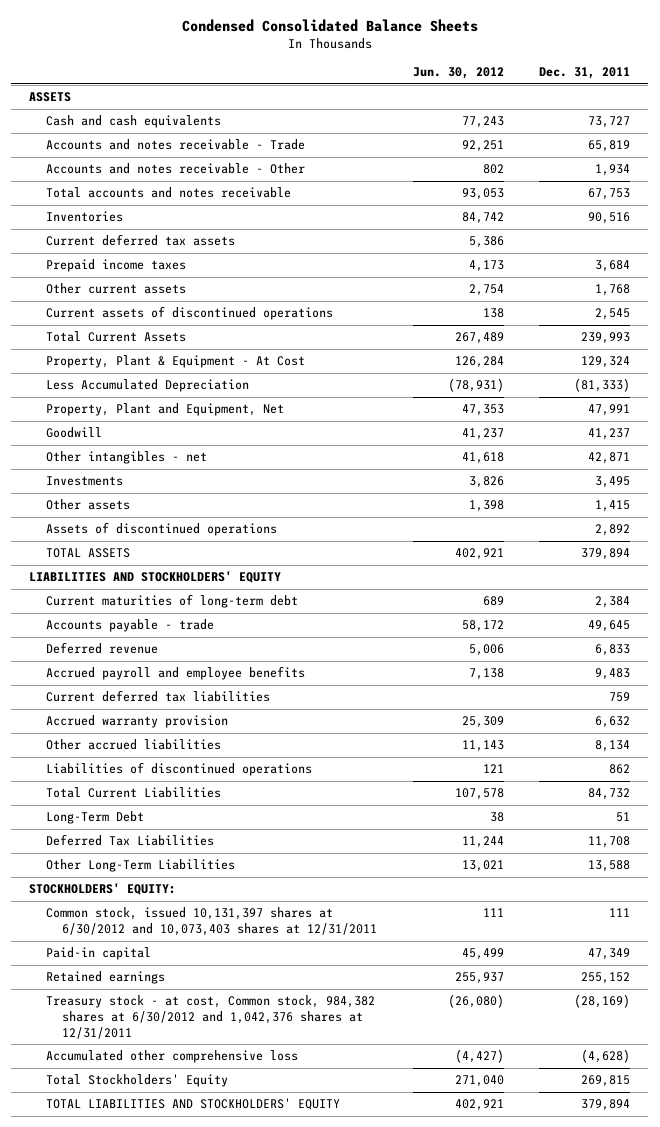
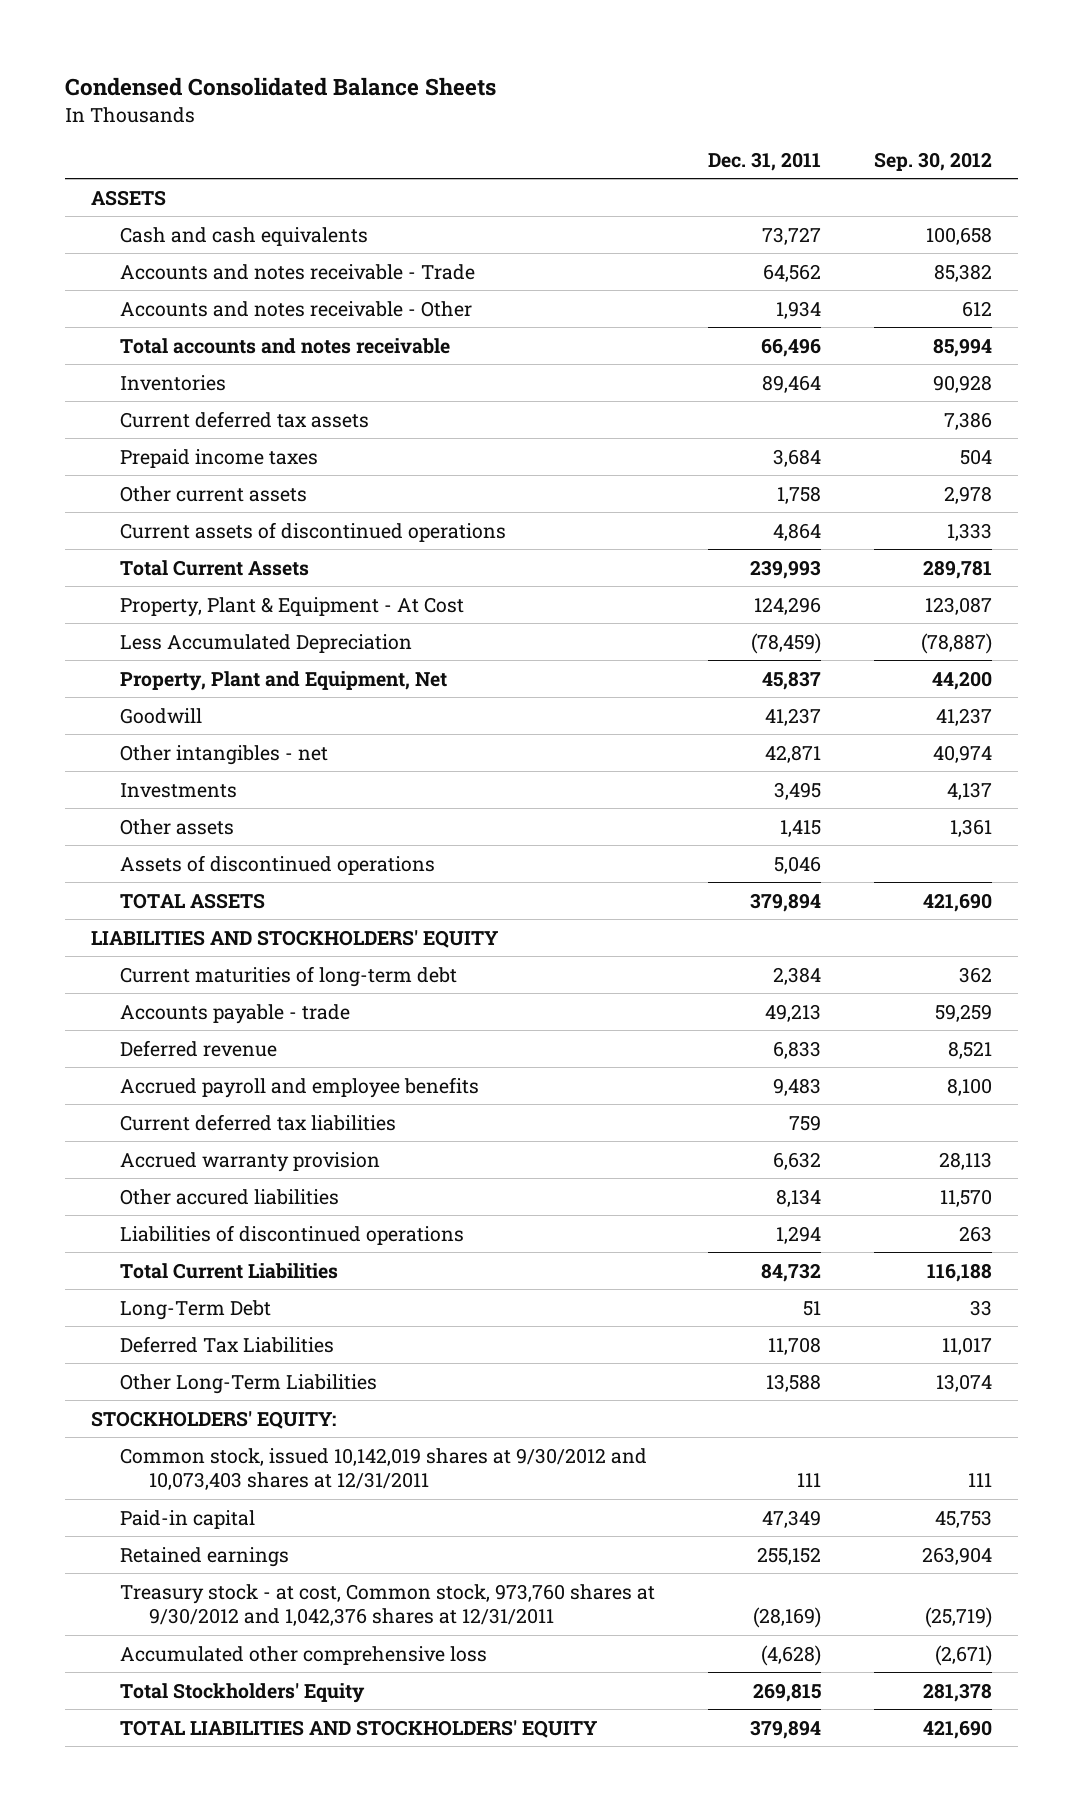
[412,67,504,80] Jun. 30, 2012 -> none
none -> [873,151,992,171] Sep. 30, 2012
[588,140,631,153] 65,819 -> [762,263,821,282] 64,562
[588,188,631,201] 67,753 -> [760,337,821,357] 66,496
[588,212,631,225] 90,516 -> [761,374,821,393] 89,464
[595,284,631,297] 1,768 -> [776,485,821,504] 1,758
[595,308,631,321] 2,545 -> [772,522,821,541] 4,864
[581,356,631,369] 129,324 -> [753,596,821,615] 124,296
[574,378,631,393] (81,333) -> [750,632,821,654] (78,459)
[588,404,631,417] 47,991 -> [761,670,821,690] 45,837
[595,524,631,537] 2,892 -> [773,855,821,874] 5,046
[588,620,631,633] 49,645 -> [764,1003,821,1022] 49,213
[45,739,221,751] Other accrued liabilities -> [120,1188,340,1205] Other accured liabilities
[609,764,631,775] 862 -> [775,1225,821,1244] 1,294
[45,907,378,937] Common stock, issued 10,131,397 shares at 6/30/2012 and 10,073,403 shares at 12/31/2011 -> [120,1447,648,1491] Common stock, issued 10,142,019 shares at 9/30/2012 and 10,073,403 shares at 12/31/2011
[45,995,375,1039] Treasury stock - at cost, Common stock, 984,382 shares at 6/30/2012 and 1,042,376 shares at 12/31/2011 -> [120,1583,656,1627] Treasury stock - at cost, Common stock, 973,760 shares at 9/30/2012 and 1,042,376 shares at 12/31/2011

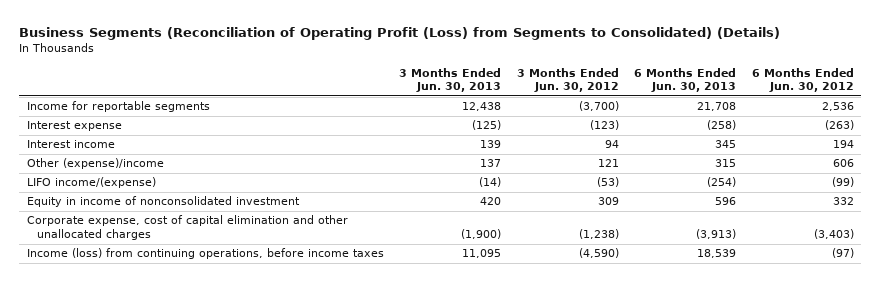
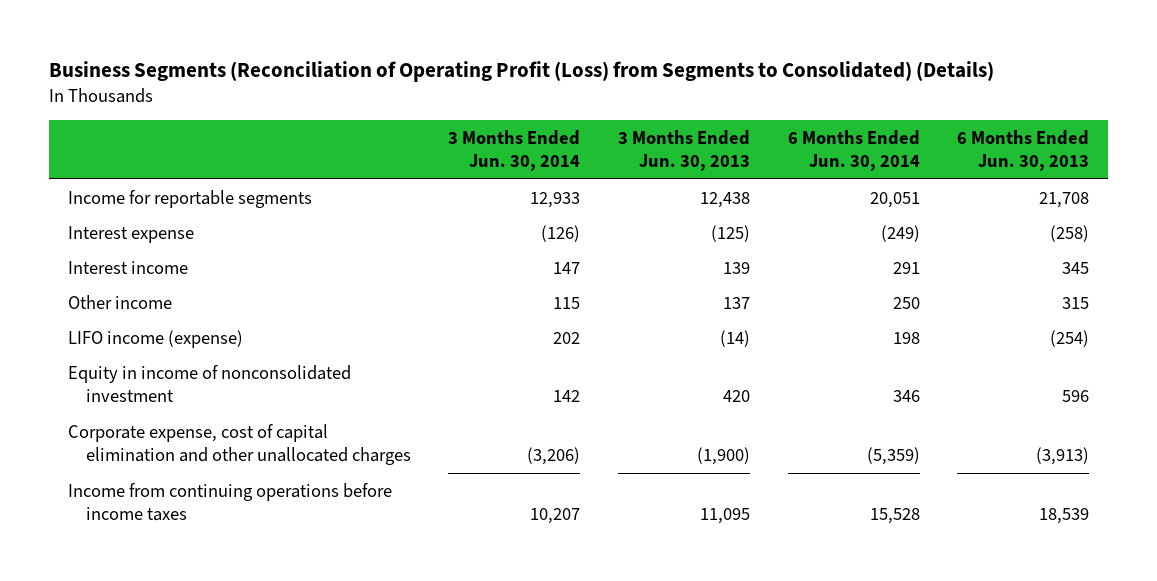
[516,67,619,93] 3 Months Ended Jun. 30, 2012 -> none
[751,67,854,93] 6 Months Ended Jun. 30, 2012 -> none
none -> [448,129,581,172] 3 Months Ended Jun. 30, 2014
none -> [787,129,920,172] 6 Months Ended Jun. 30, 2014
[27,158,165,170] Other (expense)/income -> [67,294,172,309] Other income
[27,177,157,189] LIFO income/(expense) -> [67,329,243,348] LIFO income (expense)
[27,248,385,260] Income (loss) from continuing operations, before income taxes -> [67,482,392,522] Income from continuing operations before income taxes

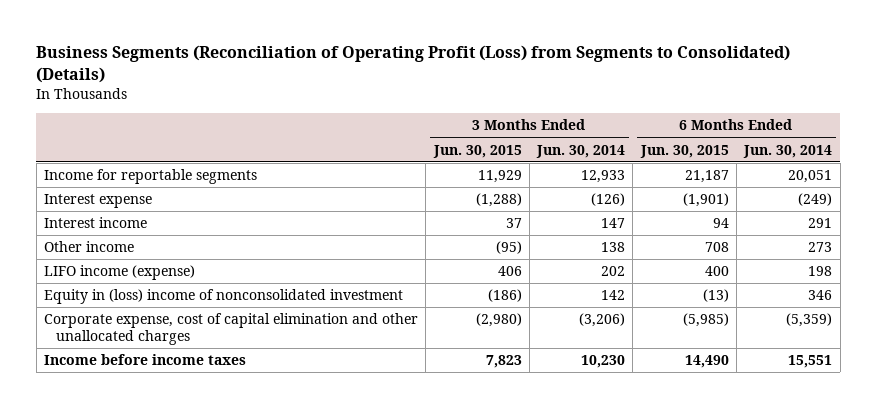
[618,129,751,172] 3 Months Ended Jun. 30, 2013 -> none
[957,129,1090,172] 6 Months Ended Jun. 30, 2013 -> none
none -> [432,144,522,158] Jun. 30, 2015
none -> [639,144,729,158] Jun. 30, 2015
[553,296,581,309] 115 -> [601,242,626,253] 138
[892,296,920,309] 250 -> [808,242,833,253] 273
[67,364,351,403] Equity in income of nonconsolidated investment -> [44,289,404,305] Equity in (loss) income of nonconsolidated investment
[67,482,392,522] Income from continuing operations before income taxes -> [44,354,247,366] Income before income taxes
[530,508,581,525] 10,207 -> [581,355,626,369] 10,230
[869,508,920,525] 15,528 -> [788,355,833,369] 15,551

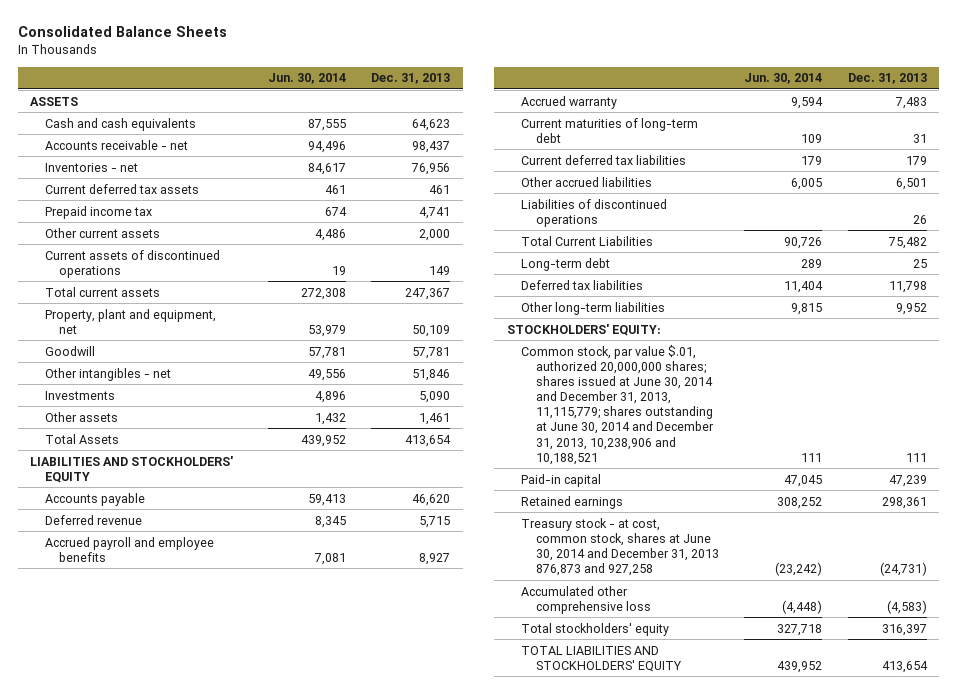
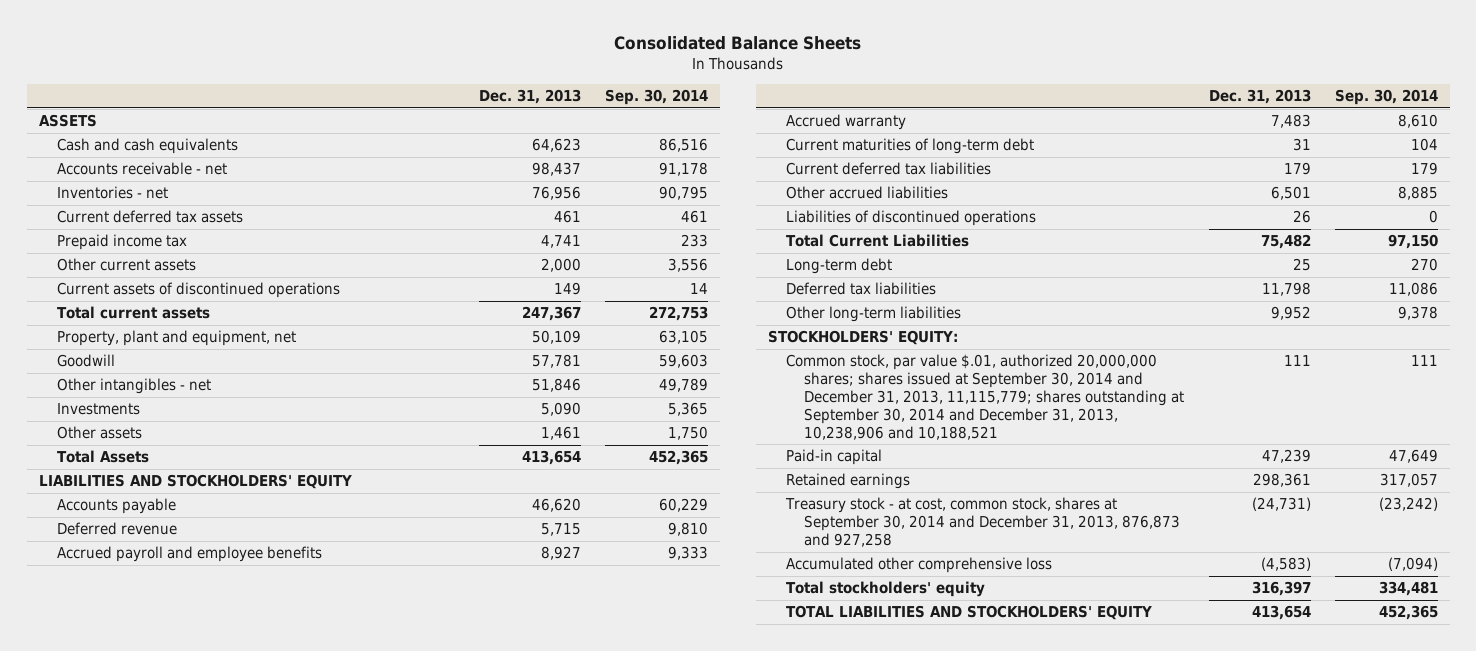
[267,73,346,85] Jun. 30, 2014 -> none
none -> [604,89,708,106] Sep. 30, 2014
[521,344,714,465] Common stock, par value $.01, authorized 20,000,000 shares; shares issued at June 30, 2014 and December 31, 2013, 11,115,779; shares outstanding at June 30, 2014 and December 31, 2013, 10,238,906 and 10,188,521 -> [786,354,1185,440] Common stock, par value $.01, authorized 20,000,000 shares; shares issued at September 30, 2014 and December 31, 2013, 11,115,779; shares outstanding at September 30, 2014 and December 31, 2013, 10,238,906 and 10,188,521
[521,517,719,577] Treasury stock - at cost, common stock, shares at June 30, 2014 and December 31, 2013 876,873 and 927,258 -> [785,497,1181,547] Treasury stock - at cost, common stock, shares at September 30, 2014 and December 31, 2013, 876,873 and 927,258

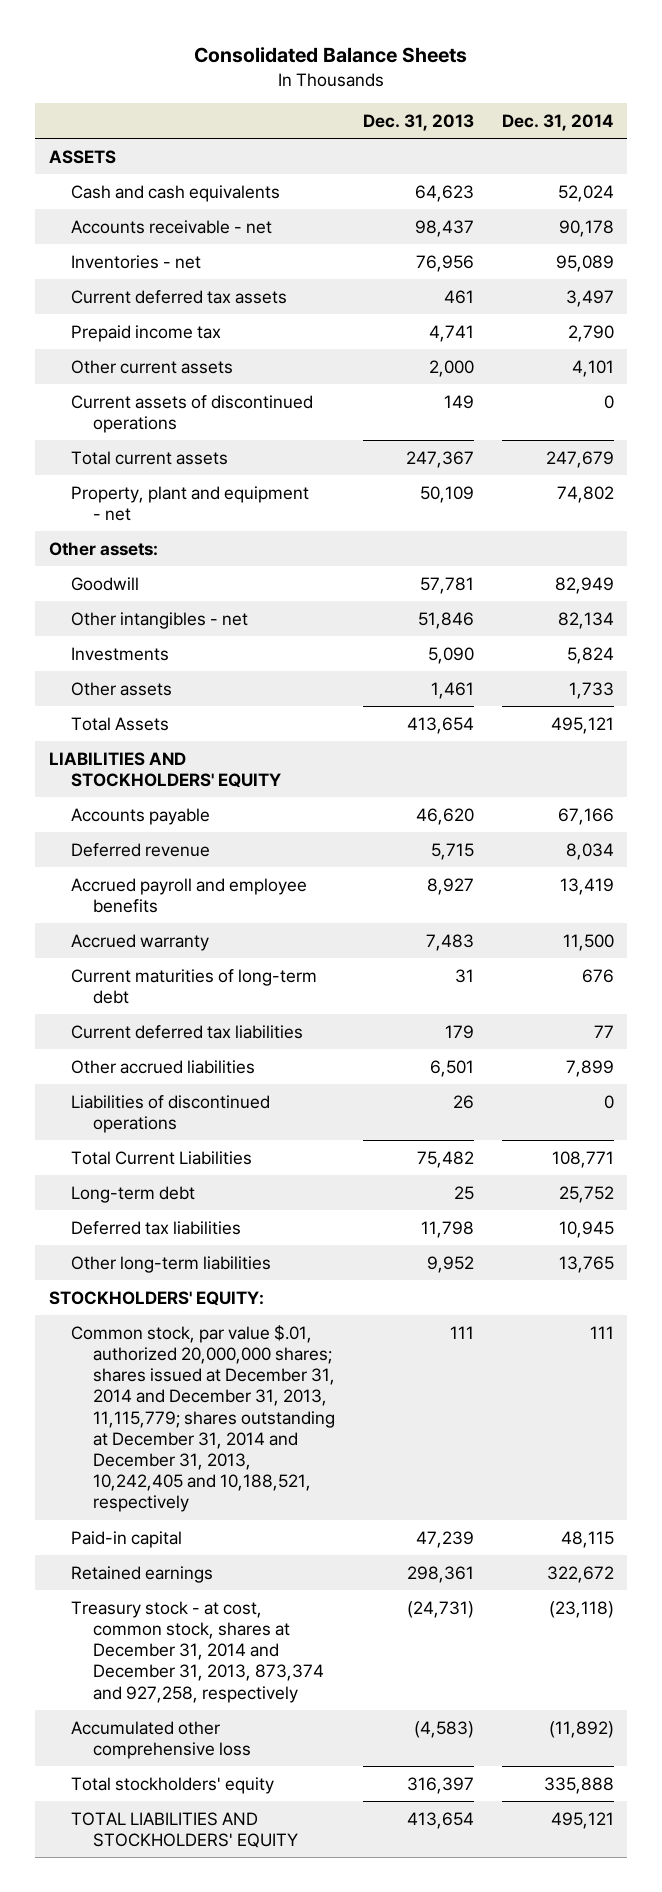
[604,89,708,106] Sep. 30, 2014 -> none
none -> [501,113,614,131] Dec. 31, 2014
[56,330,296,347] Property, plant and equipment, net -> [70,485,309,521] Property, plant and equipment - net
none -> [48,541,158,556] Other assets:
[786,354,1185,440] Common stock, par value $.01, authorized 20,000,000 shares; shares issued at September 30, 2014 and December 31, 2013, 11,115,779; shares outstanding at September 30, 2014 and December 31, 2013, 10,238,906 and 10,188,521 -> [70,1324,335,1513] Common stock, par value $.01, authorized 20,000,000 shares; shares issued at December 31, 2014 and December 31, 2013, 11,115,779; shares outstanding at December 31, 2014 and December 31, 2013, 10,242,405 and 10,188,521, respectively
[785,497,1181,547] Treasury stock - at cost, common stock, shares at September 30, 2014 and December 31, 2013, 876,873 and 927,258 -> [70,1600,324,1703] Treasury stock - at cost, common stock, shares at December 31, 2014 and December 31, 2013, 873,374 and 927,258, respectively

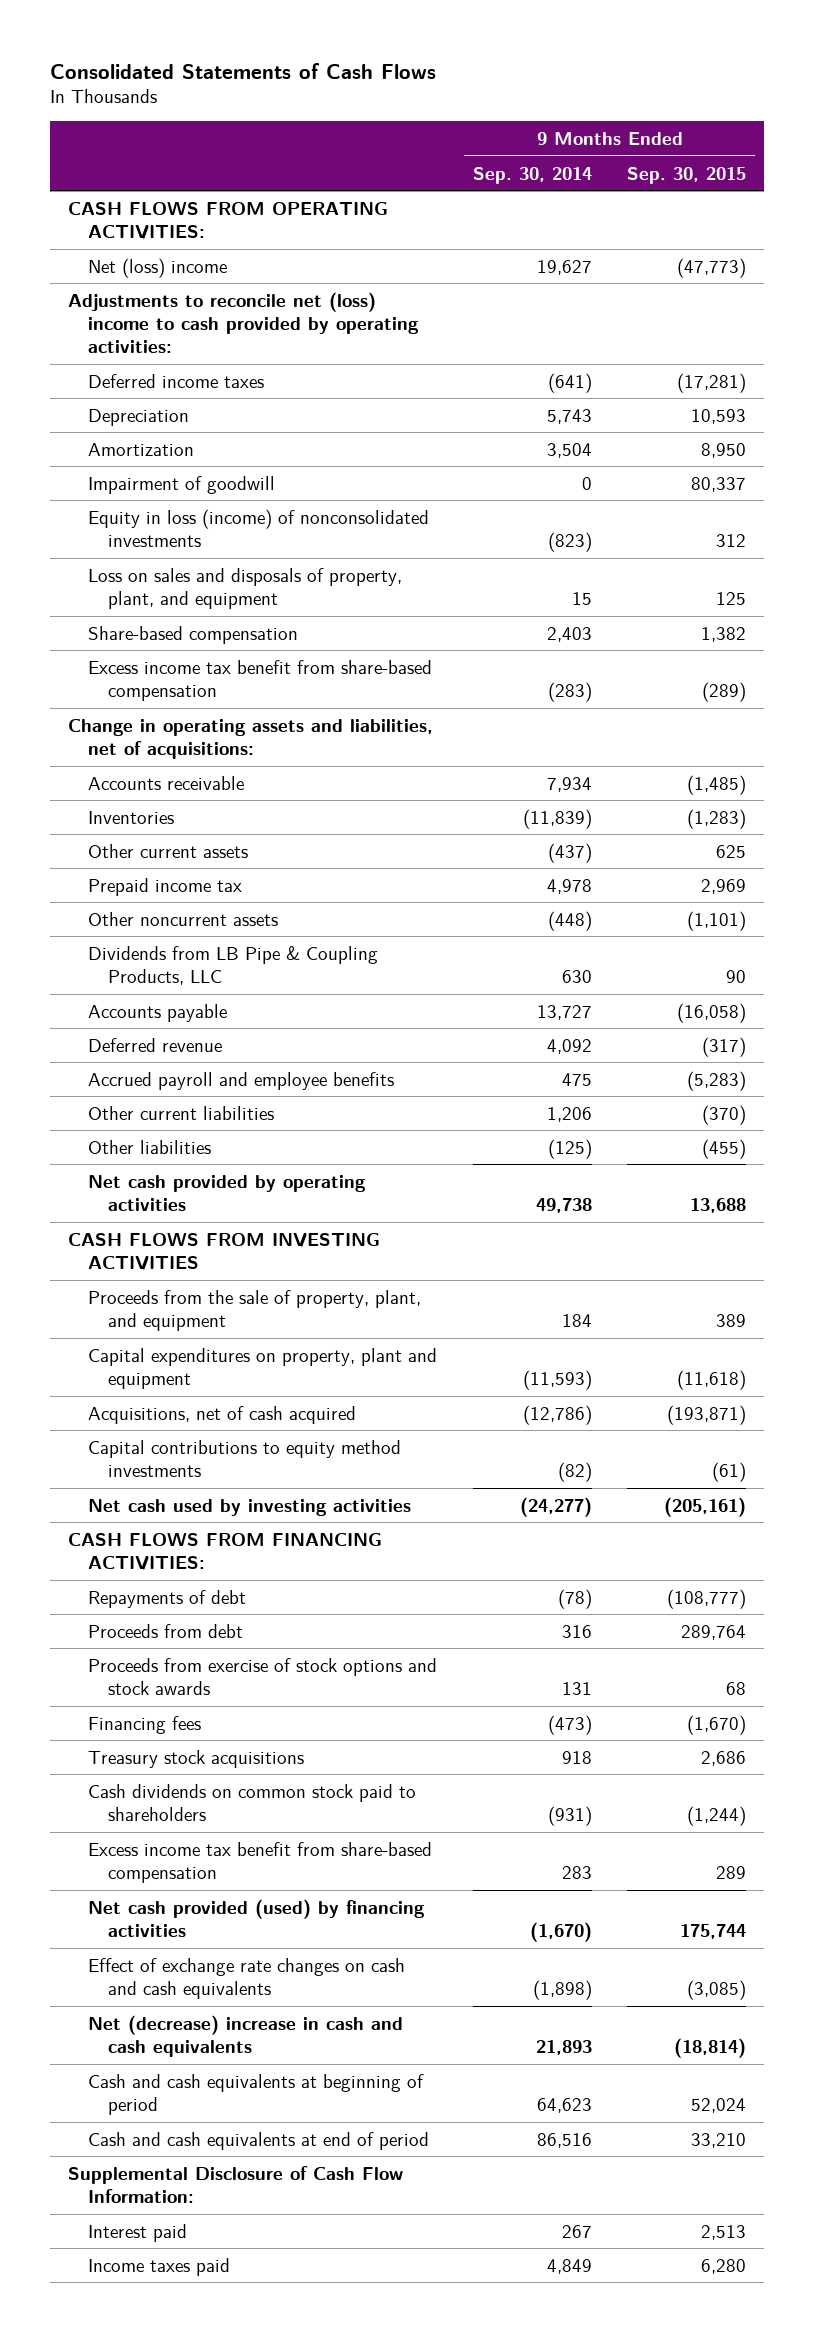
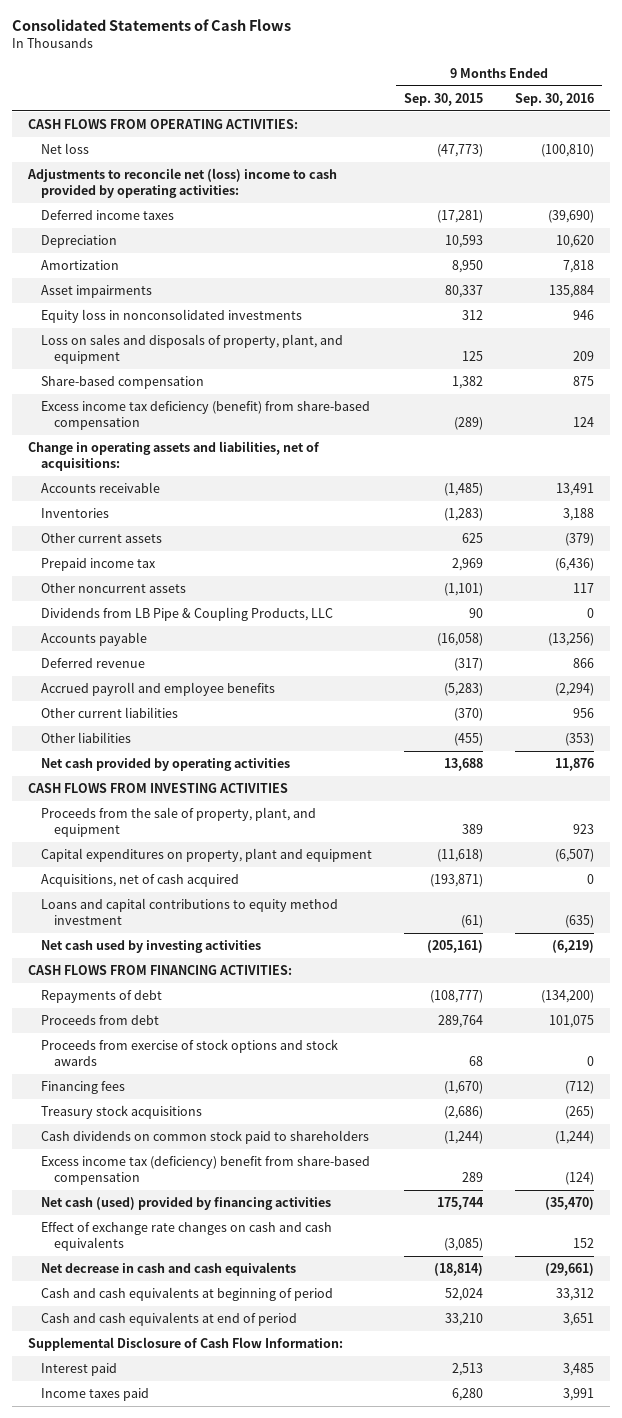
[472,166,592,184] Sep. 30, 2014 -> none
none -> [515,92,595,106] Sep. 30, 2016
[87,257,227,278] Net (loss) income -> [41,143,90,155] Net loss
[87,475,275,494] Impairment of goodwill -> [41,285,153,299] Asset impairments
[87,508,429,547] Equity in loss (income) of nonconsolidated investments -> [41,309,303,324] Equity loss in nonconsolidated investments
[87,659,432,701] Excess income tax benefit from share-based compensation -> [41,401,371,431] Excess income tax deficiency (benefit) from share-based compensation
[87,1439,401,1477] Capital contributions to equity method investments -> [41,898,339,926] Loans and capital contributions to equity method investment
[701,1750,747,1766] 2,686 -> [444,1106,484,1120] (2,686)
[87,1841,432,1883] Excess income tax benefit from share-based compensation -> [41,1156,371,1186] Excess income tax (deficiency) benefit from share-based compensation
[87,1898,425,1937] Net cash provided (used) by financing activities -> [41,1197,332,1211] Net cash (used) provided by financing activities
[87,2014,403,2057] Net (decrease) increase in cash and cash equivalents -> [41,1262,297,1277] Net decrease in cash and cash equivalents

